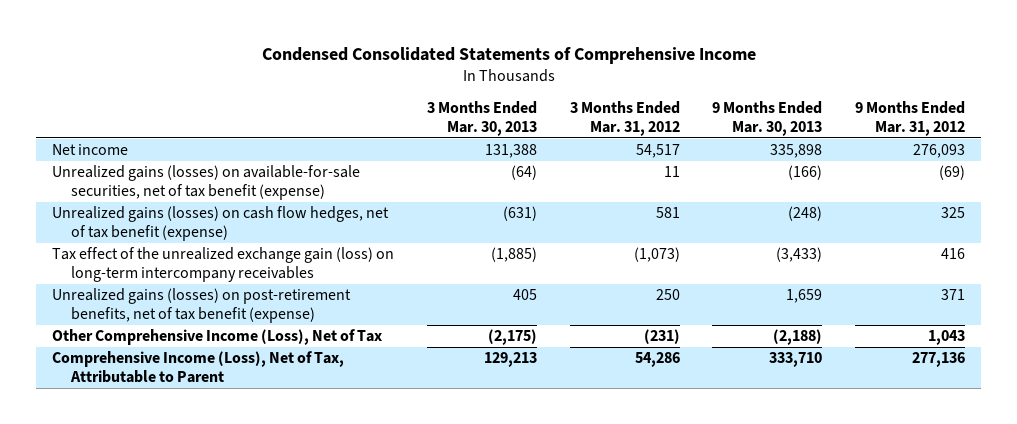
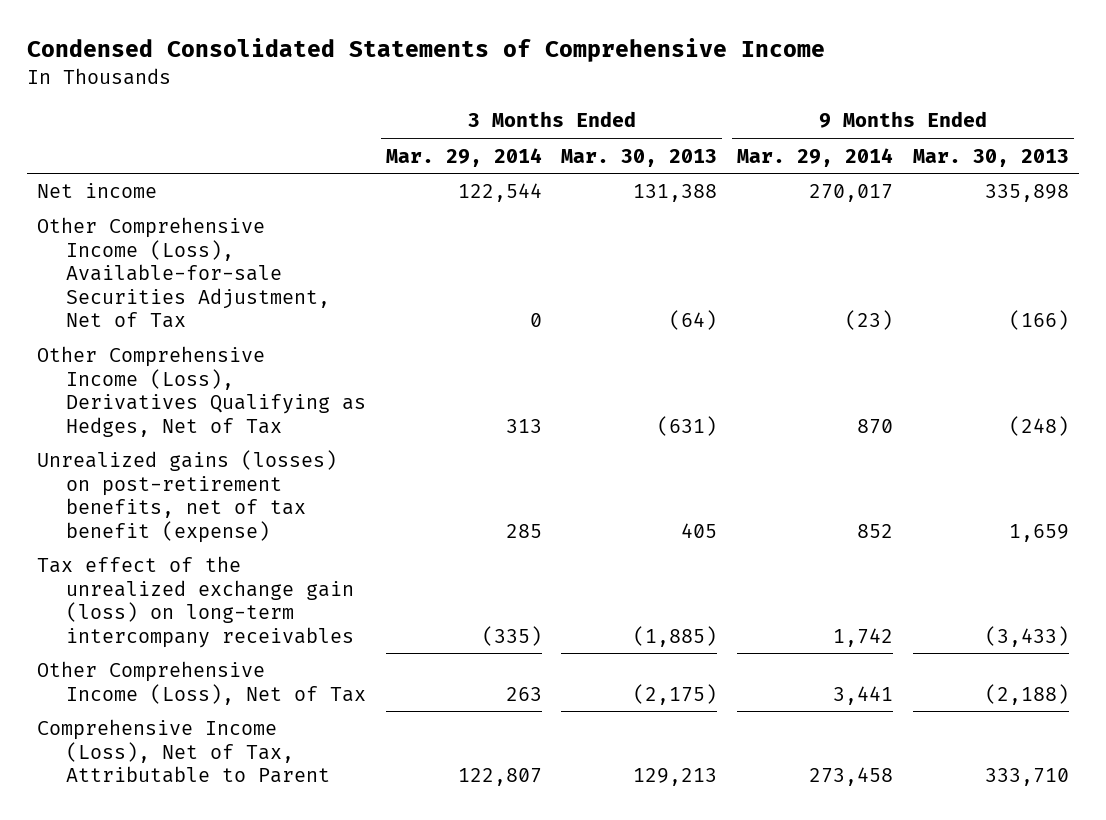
[569,101,680,136] 3 Months Ended Mar. 31, 2012 -> none
[855,101,966,136] 9 Months Ended Mar. 31, 2012 -> none
none -> [385,147,542,167] Mar. 29, 2014
none -> [737,147,894,167] Mar. 29, 2014
[51,165,360,200] Unrealized gains (losses) on available-for-sale securities, net of tax benefit (expense) -> [36,217,330,328] Other Comprehensive Income (Loss), Available-for-sale Securities Adjustment, Net of Tax
[51,206,389,241] Unrealized gains (losses) on cash flow hedges, net of tax benefit (expense) -> [36,346,366,437] Other Comprehensive Income (Loss), Derivatives Qualifying as Hedges, Net of Tax
[51,247,394,282] Tax effect of the unrealized exchange gain (loss) on long-term intercompany receivables -> [36,556,354,648] Tax effect of the unrealized exchange gain (loss) on long-term intercompany receivables

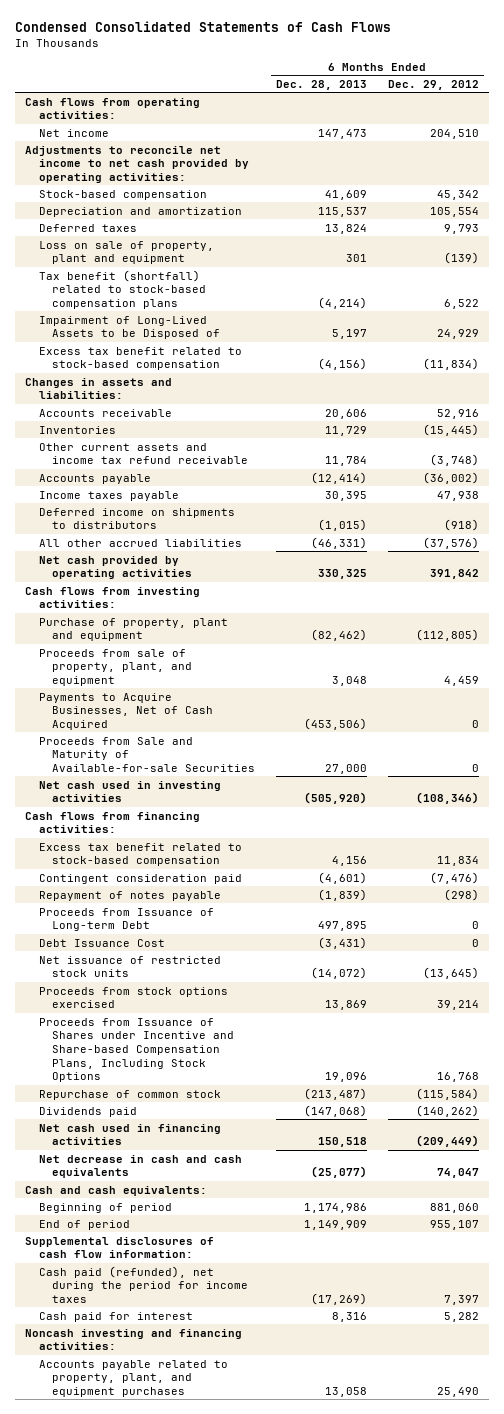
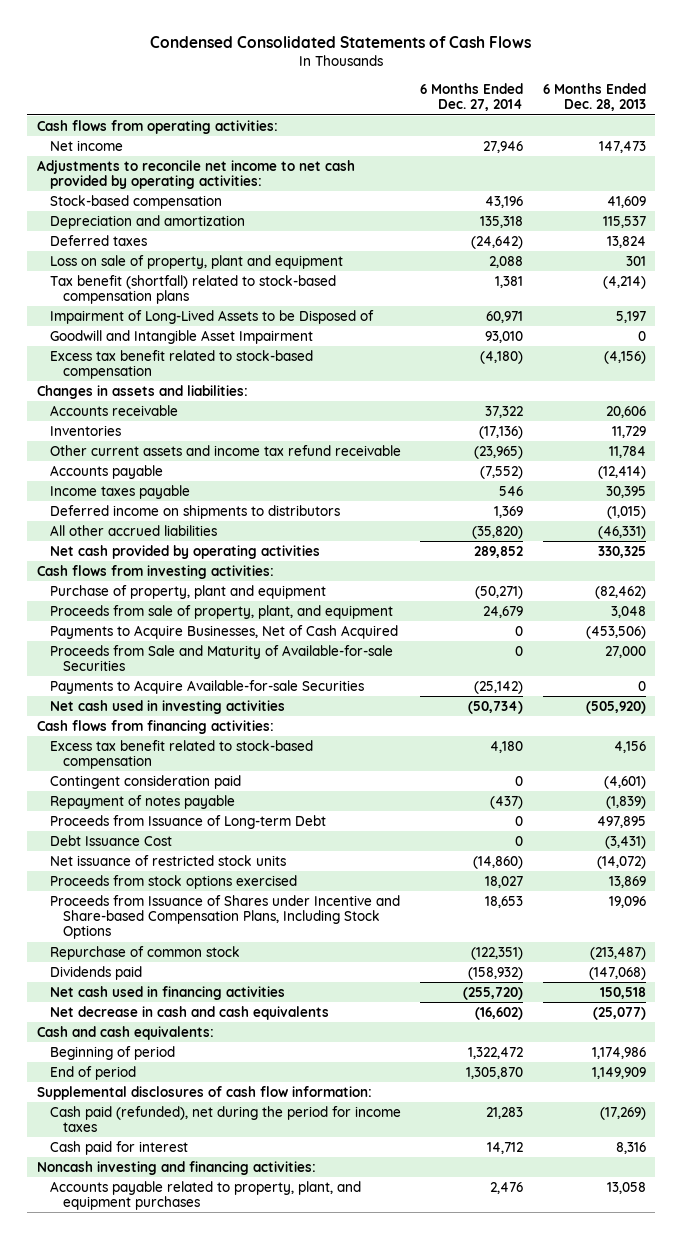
[387,79,479,90] Dec. 29, 2012 -> none
none -> [420,82,524,112] 6 Months Ended Dec. 27, 2014
none -> [49,329,313,344] Goodwill and Intangible Asset Impairment
none -> [49,679,364,694] Payments to Acquire Available-for-sale Securities

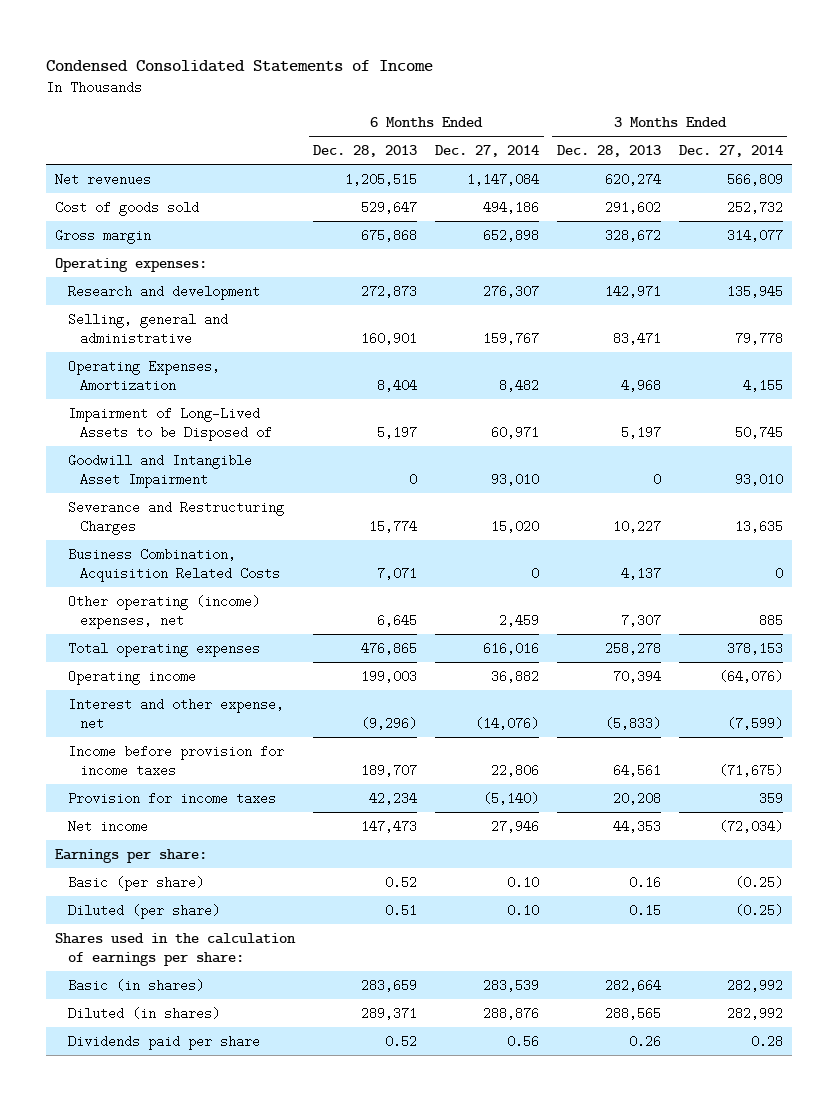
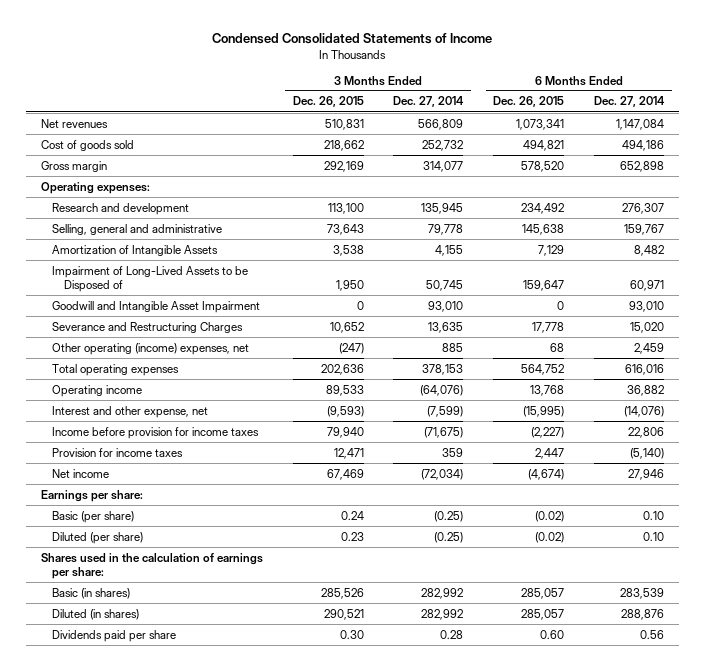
[313,145,418,158] Dec. 28, 2013 -> none
[556,145,661,158] Dec. 28, 2013 -> none
none -> [292,96,364,108] Dec. 26, 2015
none -> [493,96,565,108] Dec. 26, 2015
[67,359,220,393] Operating Expenses, Amortization -> [52,244,219,256] Amortization of Intangible Assets
[67,547,280,583] Business Combination, Acquisition Related Costs -> none

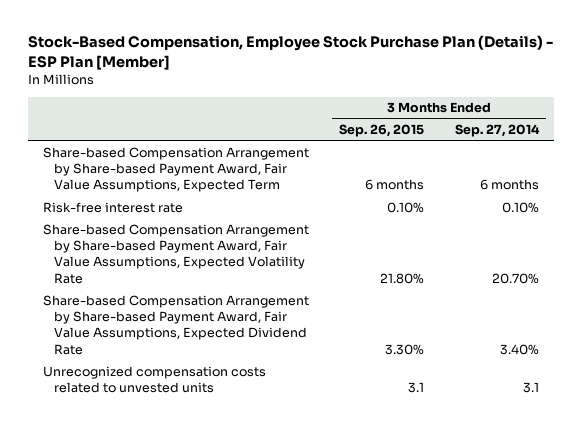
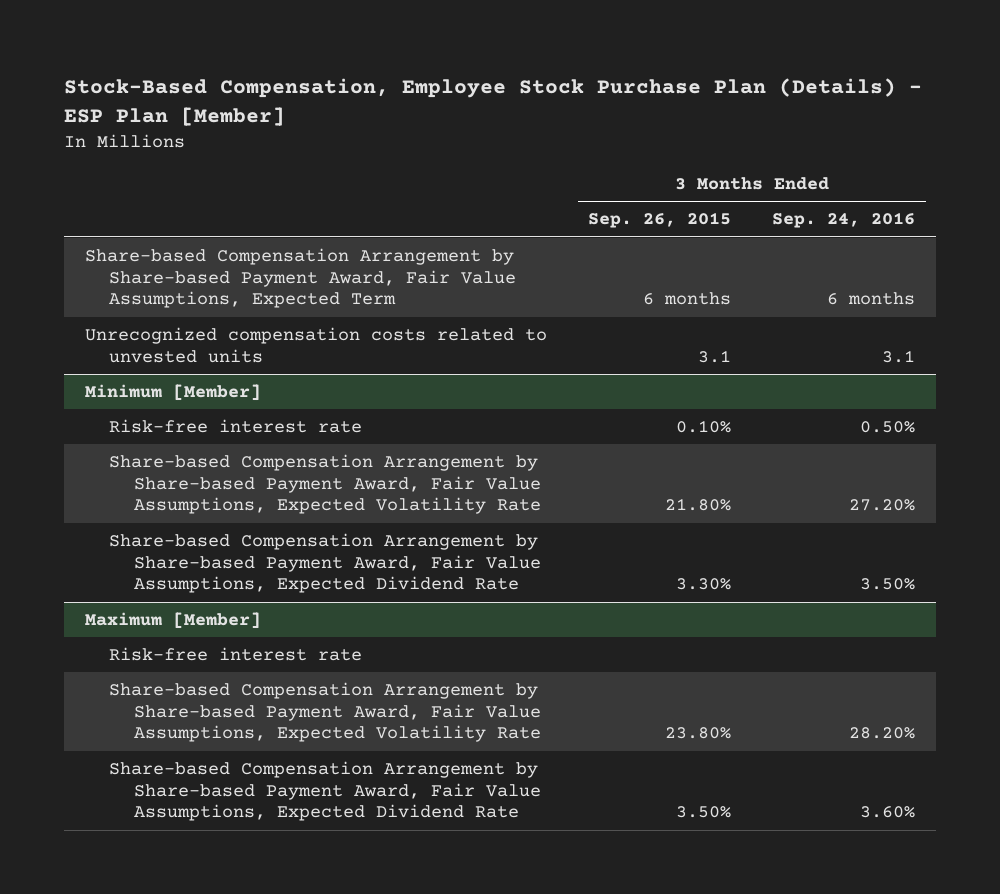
[454,124,540,138] Sep. 27, 2014 -> none
none -> [772,212,916,229] Sep. 24, 2016
[42,365,266,393] Unrecognized compensation costs related to unvested units -> [84,327,547,363] Unrecognized compensation costs related to unvested units
none -> [84,384,261,402] Minimum [Member]
none -> [84,612,261,630] Maximum [Member]
none -> [109,647,363,662] Risk-free interest rate
none -> [109,682,542,743] Share-based Compensation Arrangement by Share-based Payment Award, Fair Value Assumptions, Expected Volatility Rate
none -> [109,761,542,822] Share-based Compensation Arrangement by Share-based Payment Award, Fair Value Assumptions, Expected Dividend Rate

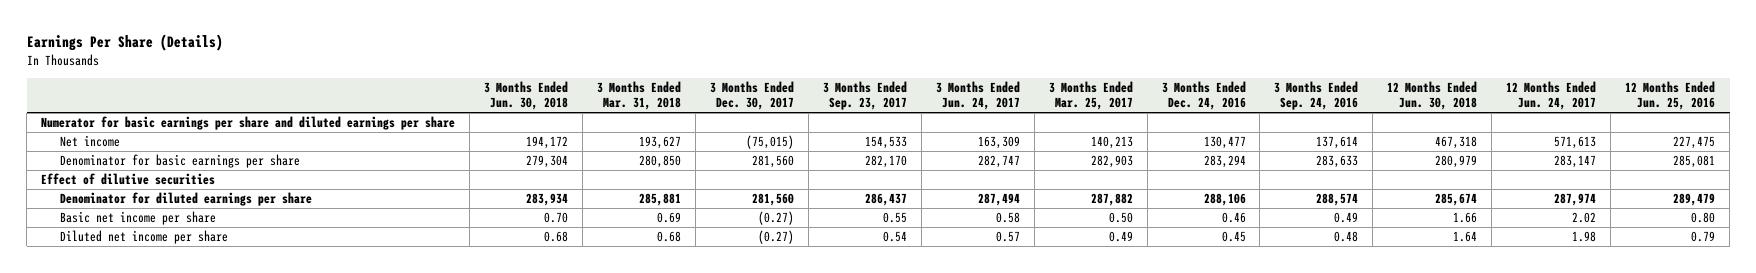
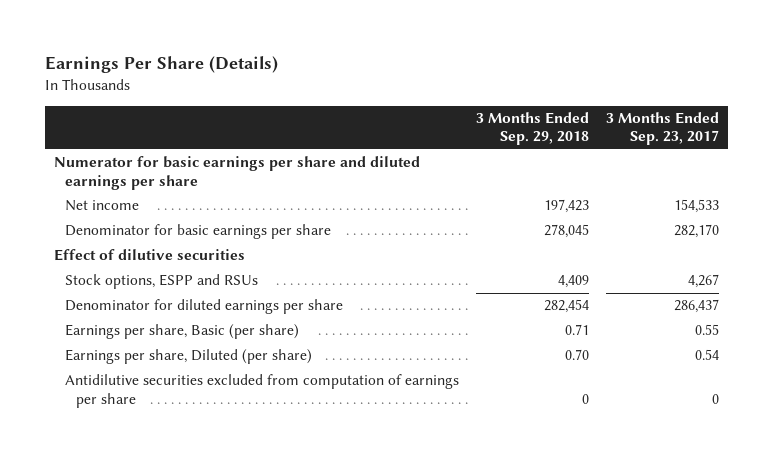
[484,80,569,111] 3 Months Ended Jun. 30, 2018 -> none
[597,80,682,111] 3 Months Ended Mar. 31, 2018 -> none
[709,80,794,111] 3 Months Ended Dec. 30, 2017 -> none
[935,80,1020,111] 3 Months Ended Jun. 24, 2017 -> none
[1048,80,1133,111] 3 Months Ended Mar. 25, 2017 -> none
[1161,80,1246,111] 3 Months Ended Dec. 24, 2016 -> none
[1274,80,1359,111] 3 Months Ended Sep. 24, 2016 -> none
[1387,80,1478,111] 12 Months Ended Jun. 30, 2018 -> none
[1506,80,1597,111] 12 Months Ended Jun. 24, 2017 -> none
[1625,80,1716,111] 12 Months Ended Jun. 25, 2016 -> none
none -> [476,112,590,146] 3 Months Ended Sep. 29, 2018
none -> [64,274,258,290] Stock options, ESPP and RSUs
[59,211,216,226] Basic net income per share -> [64,324,299,340] Earnings per share, Basic (per share)
[59,230,228,245] Diluted net income per share -> [64,349,312,365] Earnings per share, Diluted (per share)
none -> [64,374,459,408] Antidilutive securities excluded from computation of earnings per share

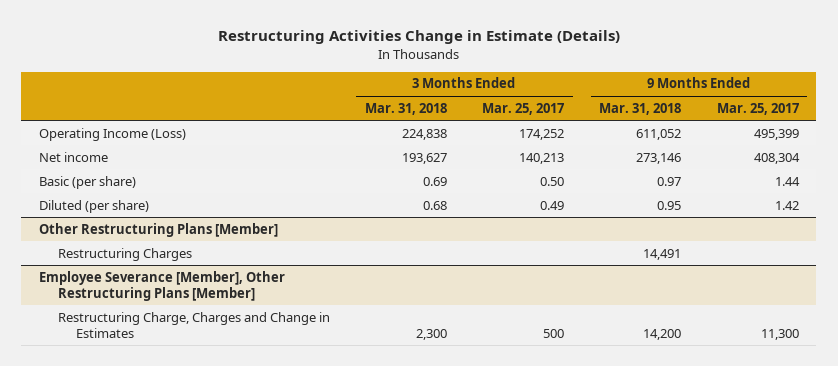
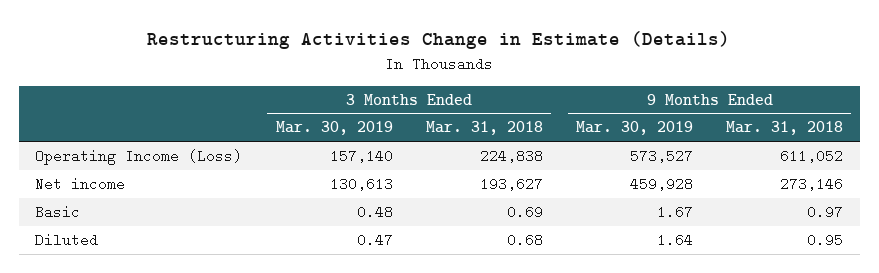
[482,102,565,115] Mar. 25, 2017 -> none
[716,102,799,115] Mar. 25, 2017 -> none
none -> [275,121,393,136] Mar. 30, 2019
none -> [575,121,693,136] Mar. 30, 2019
[39,222,279,237] Other Restructuring Plans [Member] -> none
[57,247,192,261] Restructuring Charges -> none
[39,270,286,301] Employee Severance [Member], Other Restructuring Plans [Member] -> none
[57,311,330,338] Restructuring Charge, Charges and Change in Estimates -> none
[39,175,137,189] Basic (per share) -> [35,205,81,220] Basic
[39,199,150,213] Diluted (per share) -> [35,233,99,248] Diluted

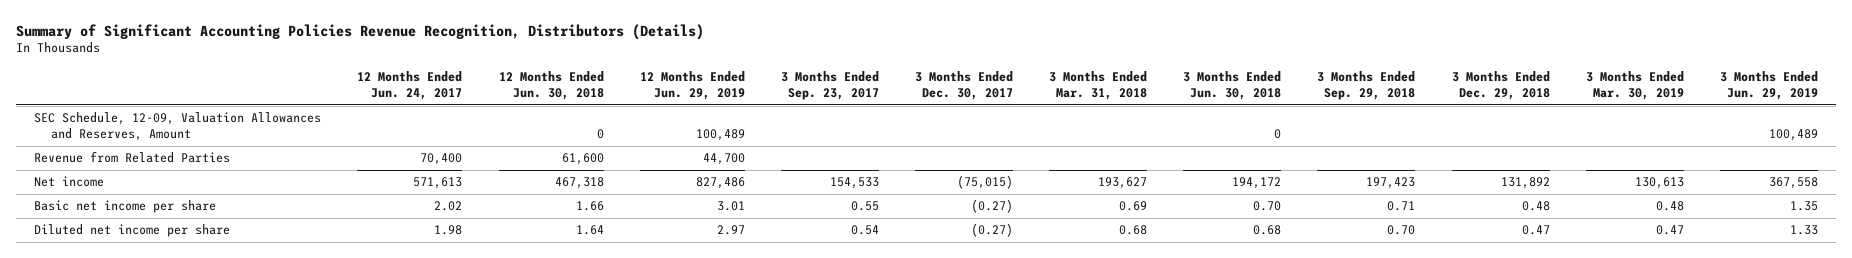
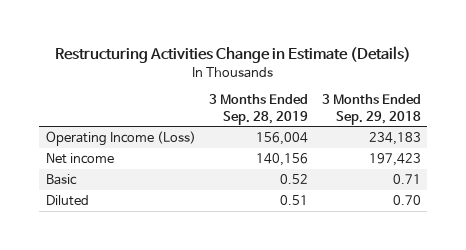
[16,23,705,40] Summary of Significant Accounting Policies Revenue Recognition, Distributors (Details) -> [55,46,412,64] Restructuring Activities Change in Estimate (Details)
[357,71,463,100] 12 Months Ended Jun. 24, 2017 -> none
[498,71,604,100] 12 Months Ended Jun. 30, 2018 -> none
[639,71,745,100] 12 Months Ended Jun. 29, 2019 -> none
[780,71,879,100] 3 Months Ended Sep. 23, 2017 -> none
[915,71,1014,100] 3 Months Ended Dec. 30, 2017 -> none
[1049,71,1148,100] 3 Months Ended Mar. 31, 2018 -> none
[1183,71,1282,100] 3 Months Ended Jun. 30, 2018 -> none
[1451,71,1550,100] 3 Months Ended Dec. 29, 2018 -> none
[1585,71,1684,100] 3 Months Ended Mar. 30, 2019 -> none
[1719,71,1818,100] 3 Months Ended Jun. 29, 2019 -> none
none -> [209,94,309,125] 3 Months Ended Sep. 28, 2019
[34,112,322,141] SEC Schedule, 12-09, Valuation Allowances and Reserves, Amount -> none
[34,151,231,164] Revenue from Related Parties -> none
none -> [45,130,196,146] Operating Income (Loss)
[34,200,217,214] Basic net income per share -> [45,173,77,185] Basic
[34,224,231,238] Diluted net income per share -> [45,194,89,206] Diluted

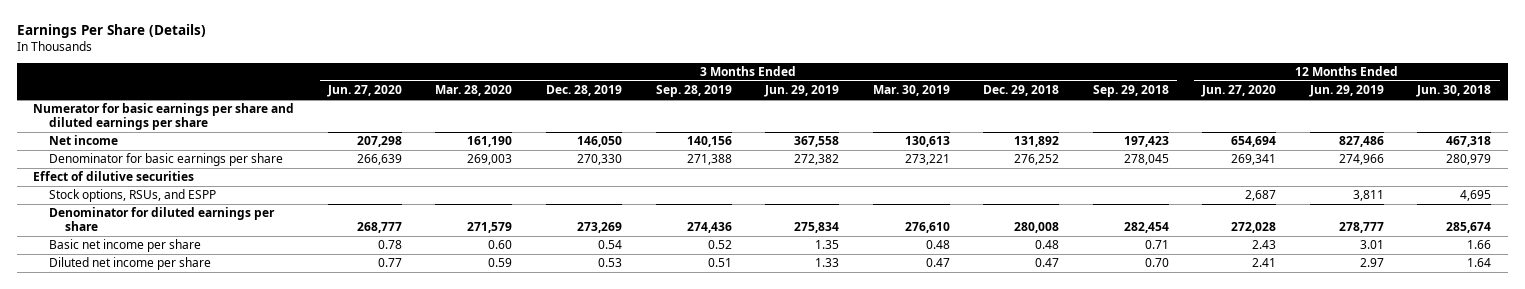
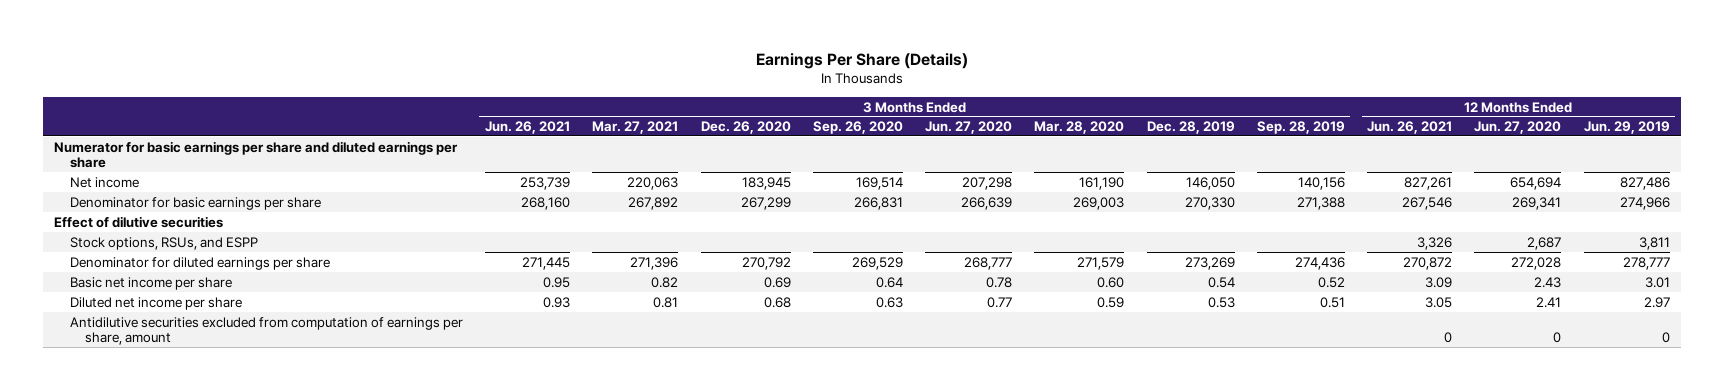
[764,85,840,98] Jun. 29, 2019 -> none
[872,85,950,97] Mar. 30, 2019 -> none
[983,85,1060,97] Dec. 29, 2018 -> none
[1092,85,1169,98] Sep. 29, 2018 -> none
[1416,85,1492,98] Jun. 30, 2018 -> none
none -> [485,121,571,135] Jun. 26, 2021
none -> [592,121,679,135] Mar. 27, 2021
none -> [700,121,791,135] Dec. 26, 2020
none -> [812,121,903,135] Sep. 26, 2020
none -> [1367,121,1453,135] Jun. 26, 2021
none -> [69,316,463,346] Antidilutive securities excluded from computation of earnings per share, amount

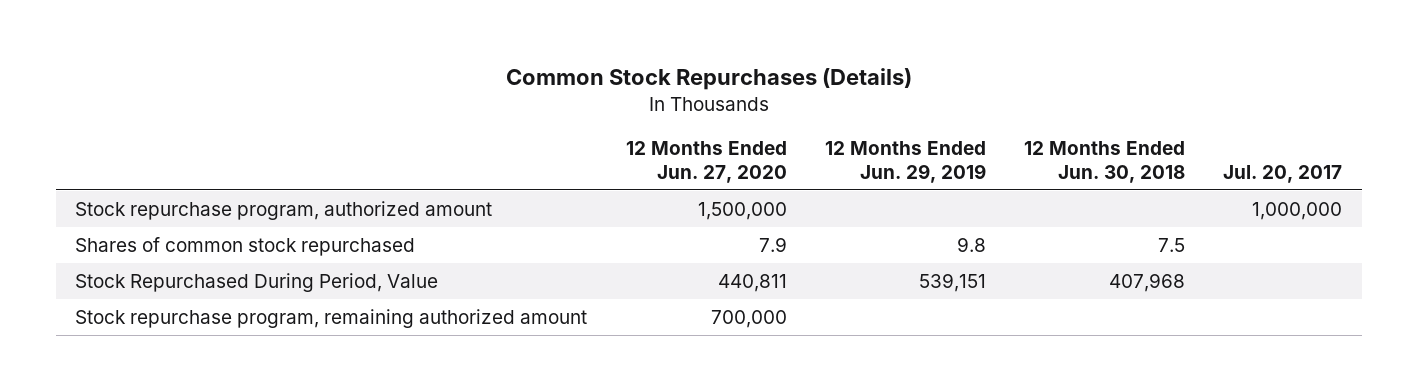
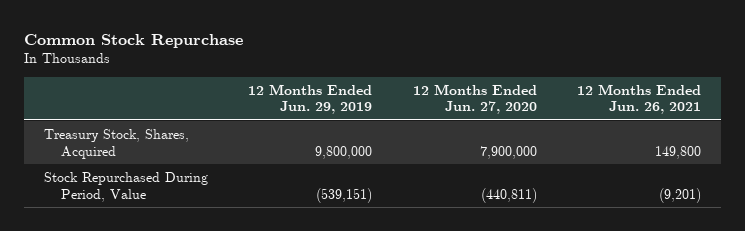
[505,68,912,91] Common Stock Repurchases (Details) -> [23,33,243,48] Common Stock Repurchase
[1024,141,1186,183] 12 Months Ended Jun. 30, 2018 -> none
[1223,164,1343,183] Jul. 20, 2017 -> none
none -> [577,83,702,115] 12 Months Ended Jun. 26, 2021
[75,201,493,221] Stock repurchase program, authorized amount -> none
[75,309,588,329] Stock repurchase program, remaining authorized amount -> none
[75,237,416,257] Shares of common stock repurchased -> [44,128,190,159] Treasury Stock, Shares, Acquired
[758,237,787,253] 7.9 -> [479,145,537,159] 7,900,000
[956,237,986,253] 9.8 -> [315,145,373,159] 9,800,000
[717,274,787,293] 440,811 -> [480,187,537,203] (440,811)
[918,273,986,293] 539,151 -> [316,187,373,203] (539,151)

